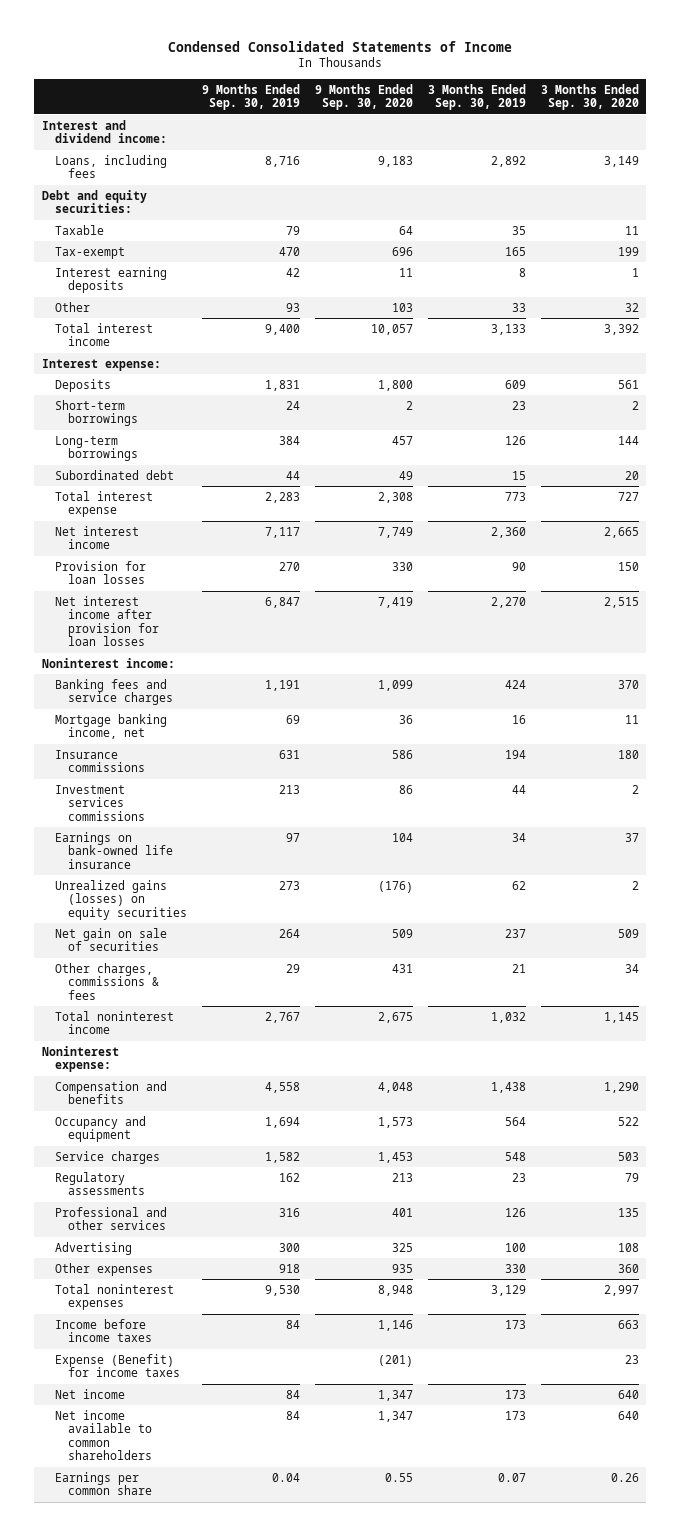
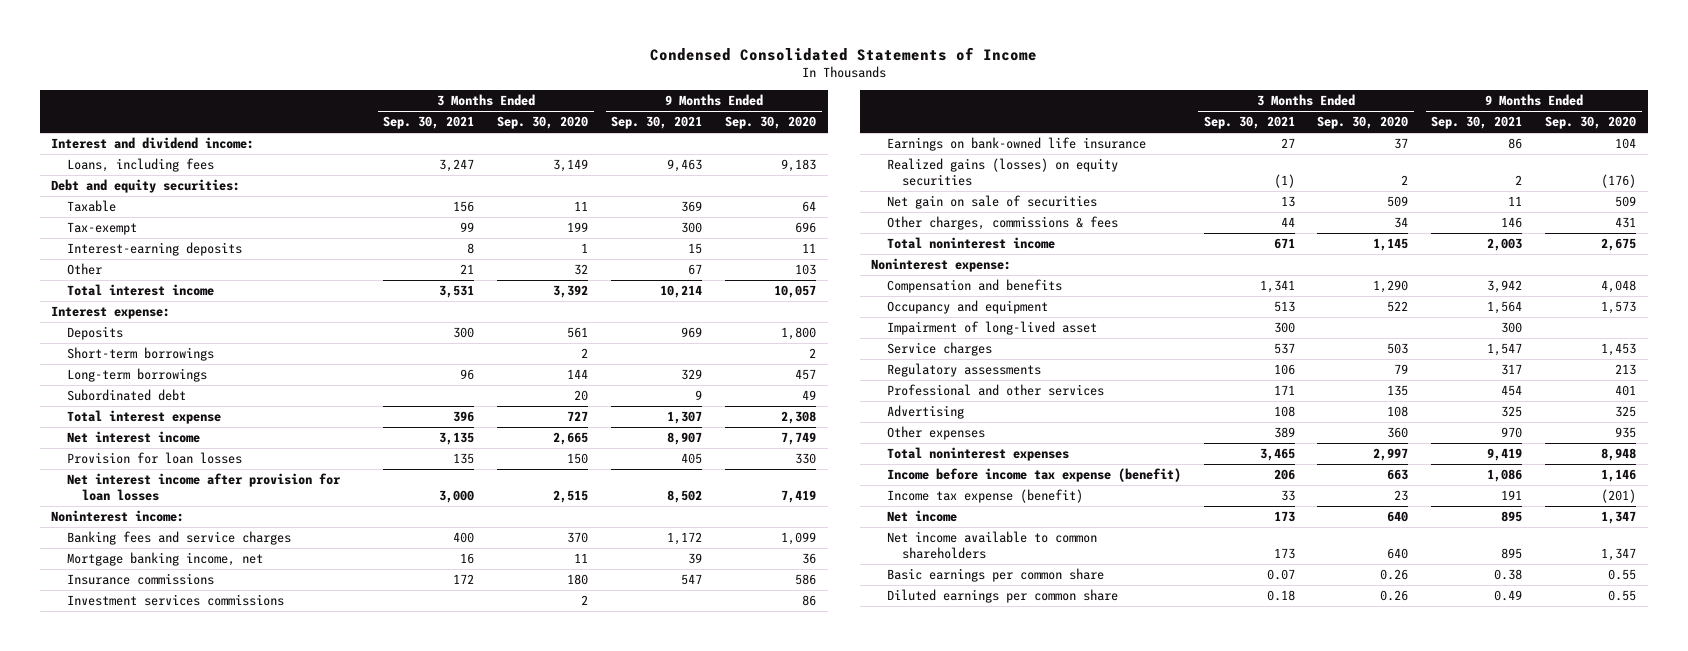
[202,83,301,111] 9 Months Ended Sep. 30, 2019 -> none
[427,83,526,111] 3 Months Ended Sep. 30, 2019 -> none
none -> [383,116,475,130] Sep. 30, 2021
none -> [611,116,703,130] Sep. 30, 2021
[54,266,167,294] Interest earning deposits -> [66,242,242,257] Interest-earning deposits
[54,879,188,920] Unrealized gains (losses) on equity securities -> [886,158,1118,187] Realized gains (losses) on equity securities
none -> [886,321,1097,336] Impairment of long-lived asset
[54,1318,153,1343] Income before income taxes -> [886,468,1181,483] Income before income tax expense (benefit)
[54,1353,181,1378] Expense (Benefit) for income taxes -> [886,489,1083,504] Income tax expense (benefit)
[54,1471,153,1496] Earnings per common share -> [886,568,1104,583] Basic earnings per common share
none -> [886,589,1118,604] Diluted earnings per common share

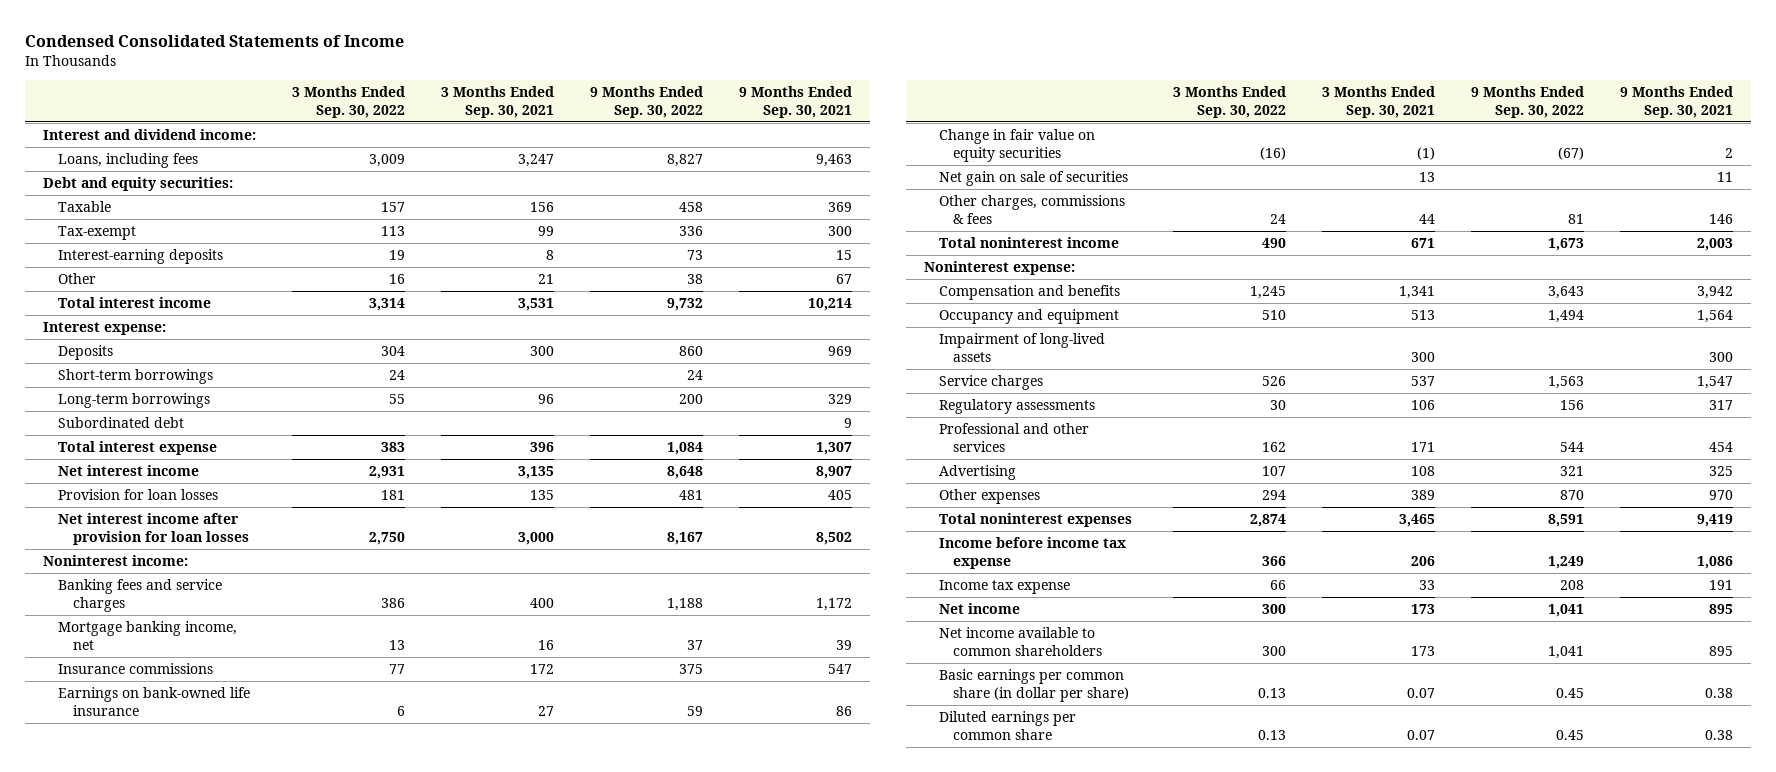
[497,116,589,130] Sep. 30, 2020 -> none
[725,116,817,130] Sep. 30, 2020 -> none
none -> [292,86,406,119] 3 Months Ended Sep. 30, 2022
none -> [590,86,704,119] 9 Months Ended Sep. 30, 2022
[66,594,284,607] Investment services commissions -> none
[886,158,1118,187] Realized gains (losses) on equity securities -> [938,128,1095,162] Change in fair value on equity securities
[886,321,1097,336] Impairment of long-lived asset -> [938,332,1105,362] Impairment of long-lived assets
[886,468,1181,483] Income before income tax expense (benefit) -> [938,536,1126,569] Income before income tax expense
[886,489,1083,504] Income tax expense (benefit) -> [938,579,1070,594] Income tax expense
[886,568,1104,583] Basic earnings per common share -> [938,668,1130,702] Basic earnings per common share (in dollar per share)
[1266,590,1295,602] 0.18 -> [1406,729,1435,740] 0.07
[1494,590,1523,602] 0.49 -> [1705,729,1734,740] 0.38

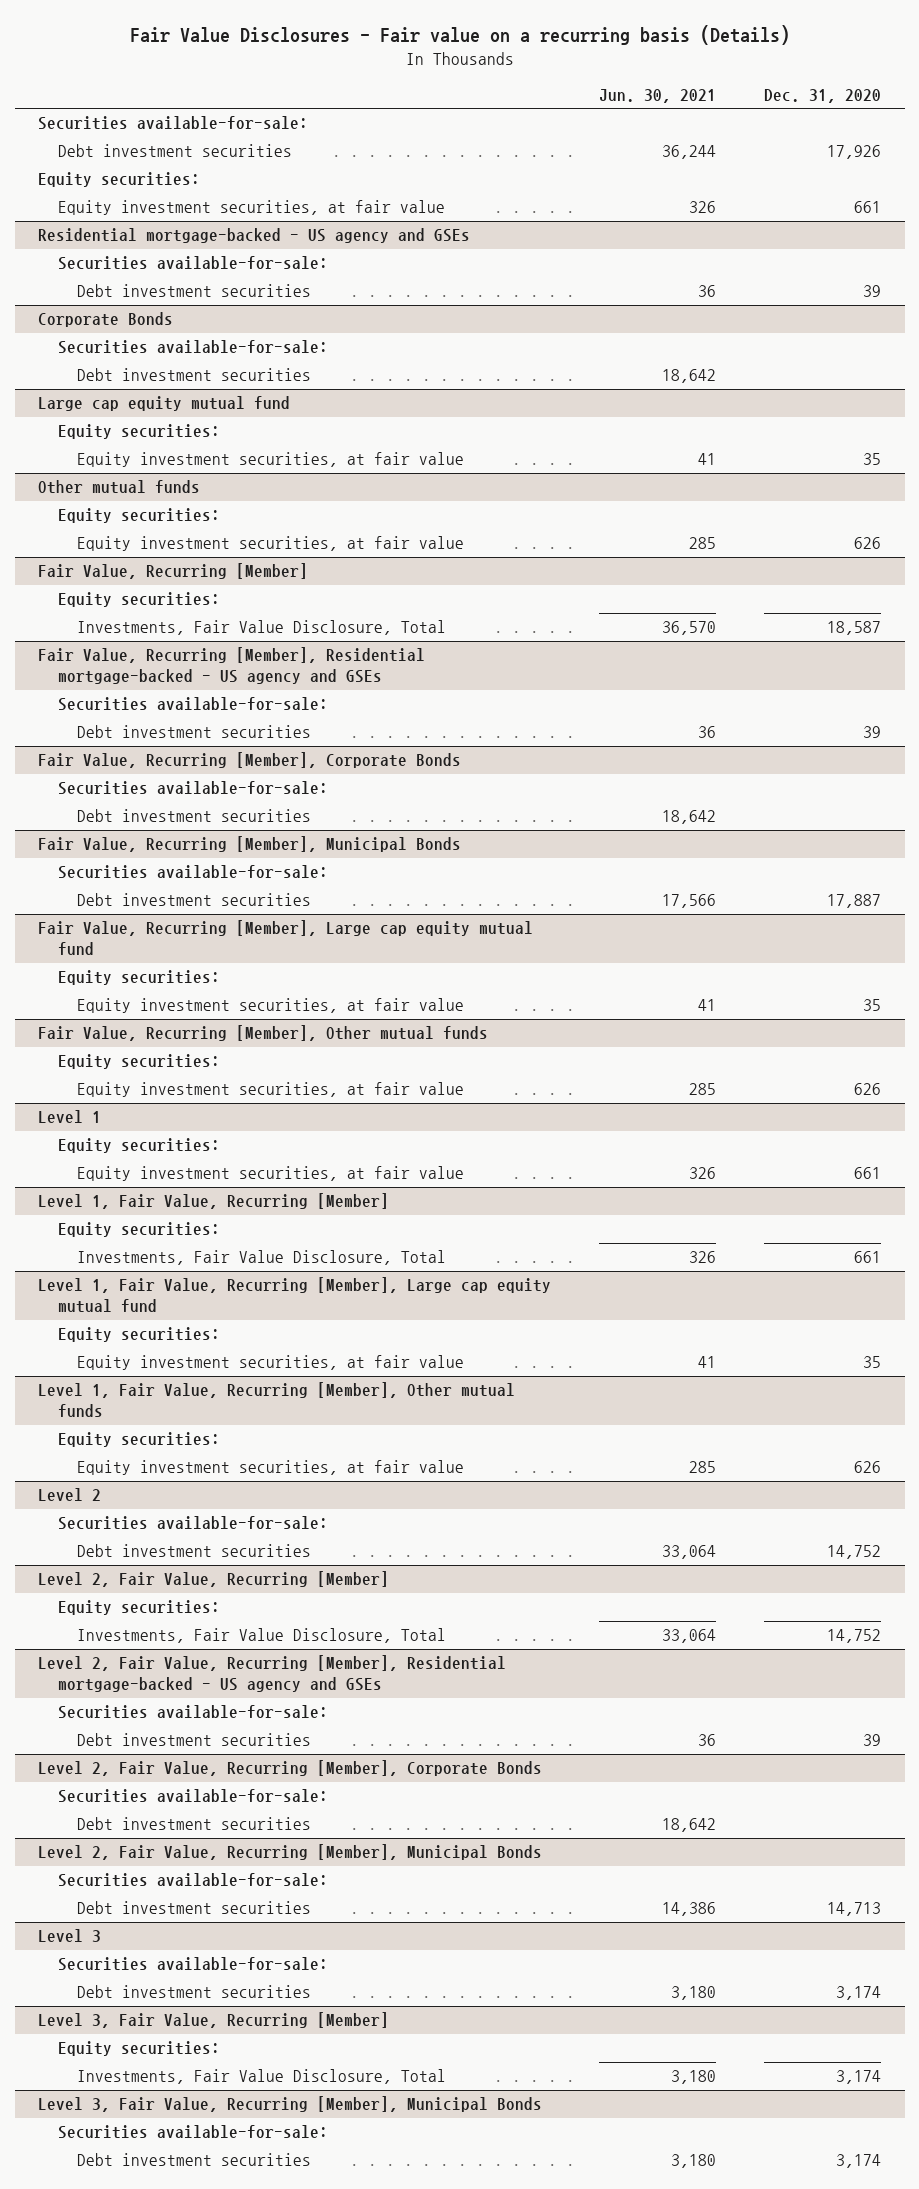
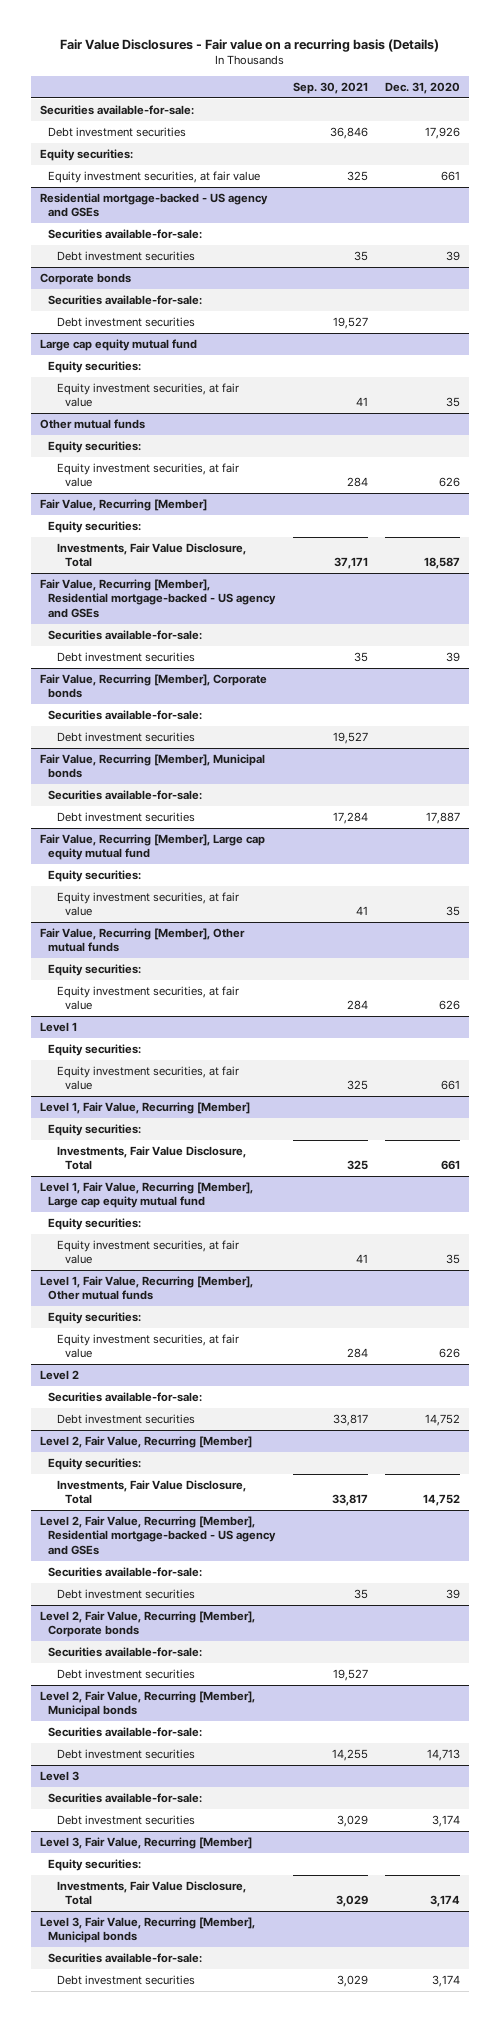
[599,88,717,103] Jun. 30, 2021 -> none
none -> [292,81,368,94] Sep. 30, 2021
[38,312,174,328] Corporate Bonds -> [39,273,131,286] Corporate bonds
[38,752,462,769] Fair Value, Recurring [Member], Corporate Bonds -> [39,674,267,699] Fair Value, Recurring [Member], Corporate bonds
[38,836,462,853] Fair Value, Recurring [Member], Municipal Bonds -> [39,754,265,779] Fair Value, Recurring [Member], Municipal bonds
[38,1760,543,1777] Level 2, Fair Value, Recurring [Member], Corporate Bonds -> [39,1611,255,1638] Level 2, Fair Value, Recurring [Member], Corporate bonds
[38,1844,543,1861] Level 2, Fair Value, Recurring [Member], Municipal Bonds -> [39,1691,255,1718] Level 2, Fair Value, Recurring [Member], Municipal bonds
[38,2096,543,2113] Level 3, Fair Value, Recurring [Member], Municipal Bonds -> [39,1917,255,1944] Level 3, Fair Value, Recurring [Member], Municipal bonds

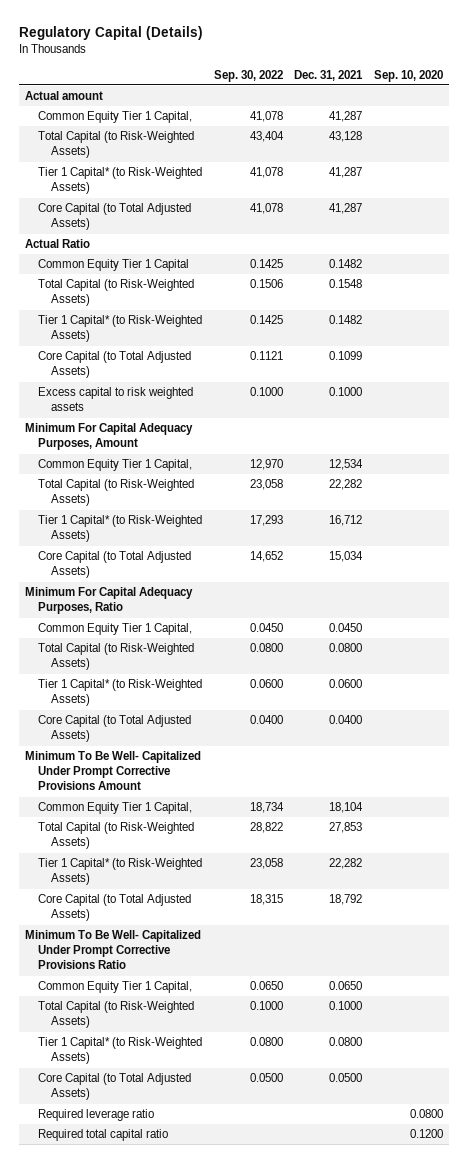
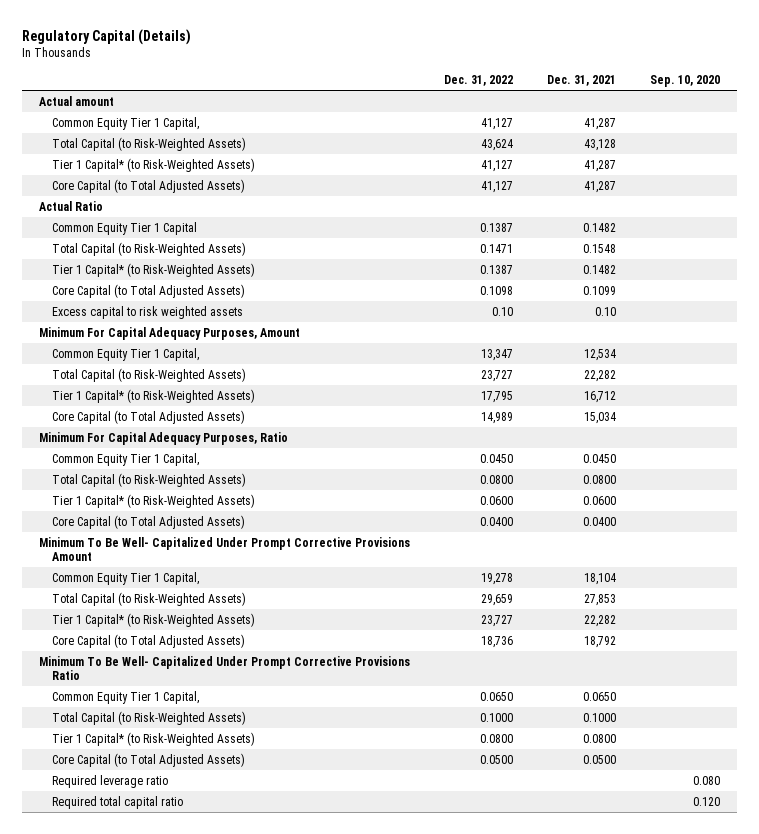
[213,69,283,82] Sep. 30, 2022 -> none
none -> [443,74,513,86] Dec. 31, 2022
[329,387,363,397] 0.1000 -> [594,306,616,316] 0.10
[410,1109,444,1119] 0.0800 -> [693,775,721,785] 0.080
[410,1129,444,1139] 0.1200 -> [693,796,721,806] 0.120

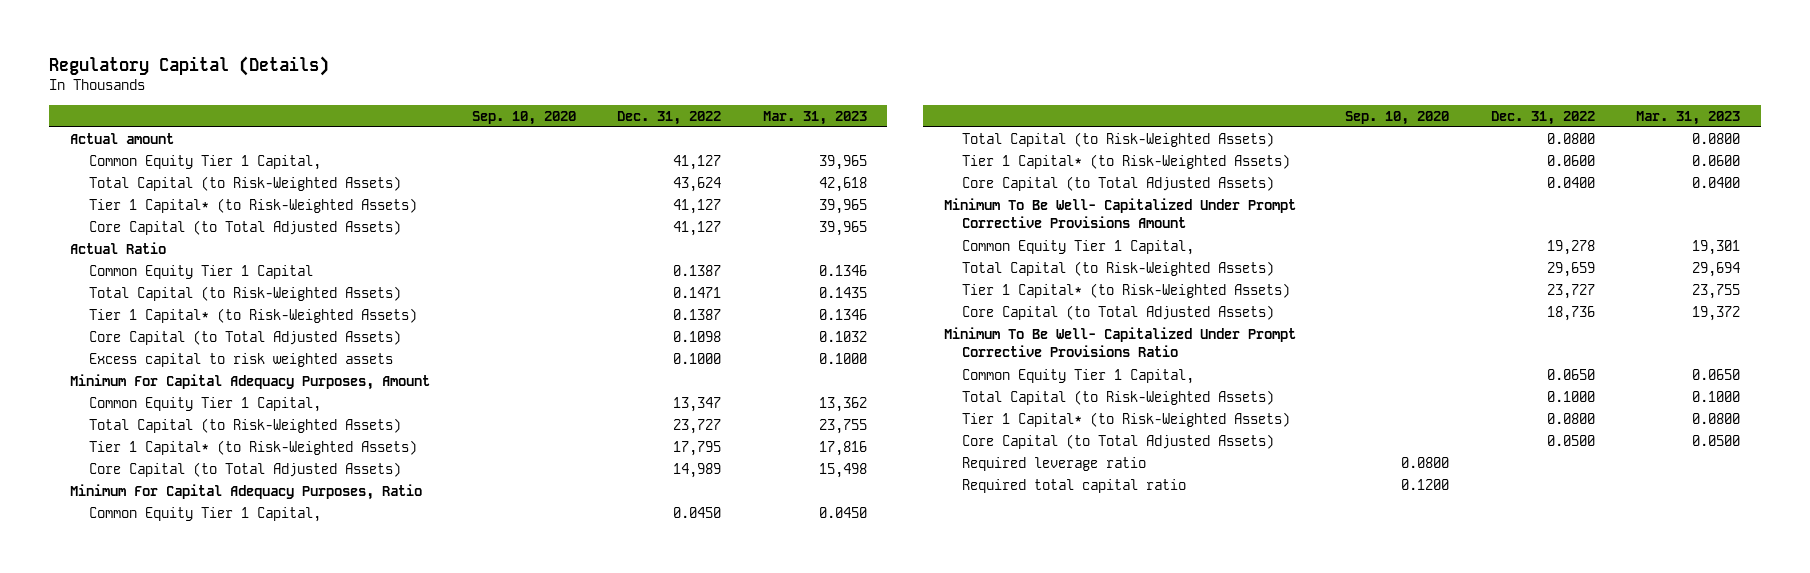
[546,74,616,86] Dec. 31, 2021 -> none
none -> [762,110,867,125] Mar. 31, 2023
[491,306,513,316] 0.10 -> [673,353,722,365] 0.1000
[693,775,721,785] 0.080 -> [1401,457,1450,469] 0.0800
[693,796,721,806] 0.120 -> [1401,479,1450,491] 0.1200

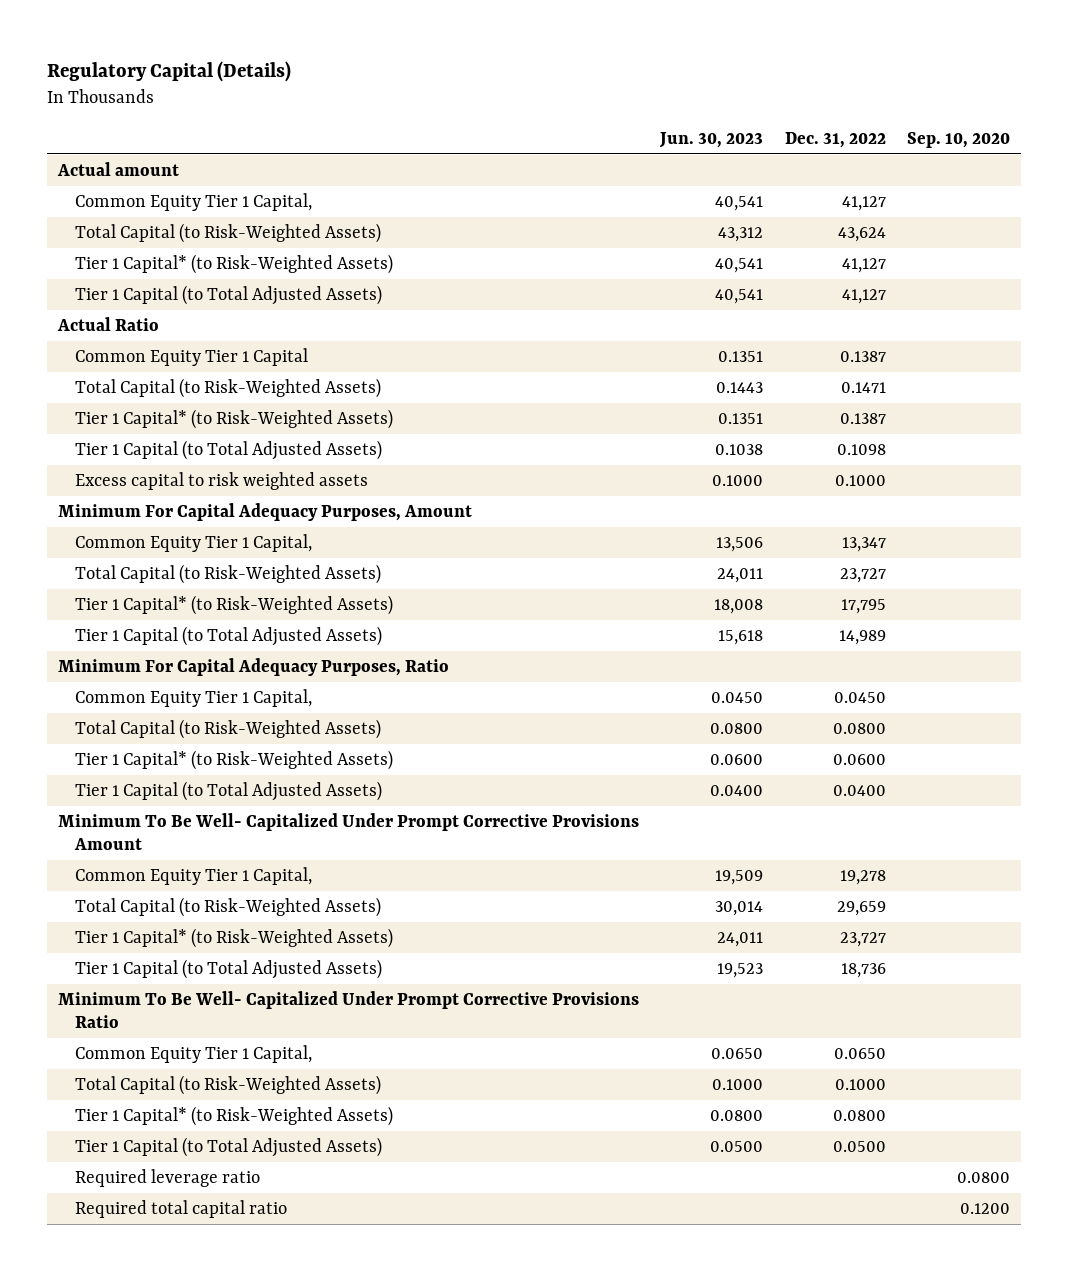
[762,110,867,125] Mar. 31, 2023 -> none
none -> [659,131,764,148] Jun. 30, 2023
[88,220,401,236] Core Capital (to Total Adjusted Assets) -> [74,285,382,306] Tier 1 Capital (to Total Adjusted Assets)
[88,330,401,346] Core Capital (to Total Adjusted Assets) -> [74,440,382,461] Tier 1 Capital (to Total Adjusted Assets)
[88,462,401,478] Core Capital (to Total Adjusted Assets) -> [74,626,382,647] Tier 1 Capital (to Total Adjusted Assets)
[962,176,1275,192] Core Capital (to Total Adjusted Assets) -> [74,781,382,802] Tier 1 Capital (to Total Adjusted Assets)
[962,305,1275,321] Core Capital (to Total Adjusted Assets) -> [74,959,382,980] Tier 1 Capital (to Total Adjusted Assets)
[962,434,1275,450] Core Capital (to Total Adjusted Assets) -> [74,1137,382,1158] Tier 1 Capital (to Total Adjusted Assets)

